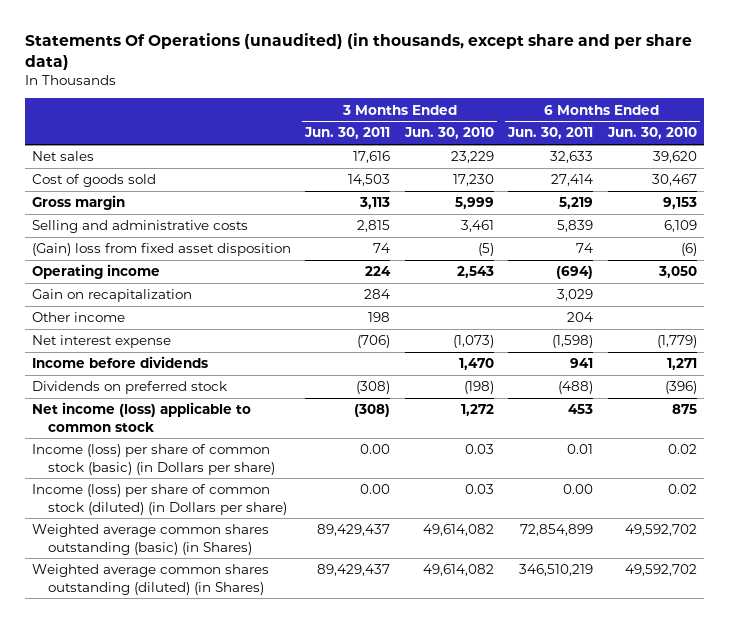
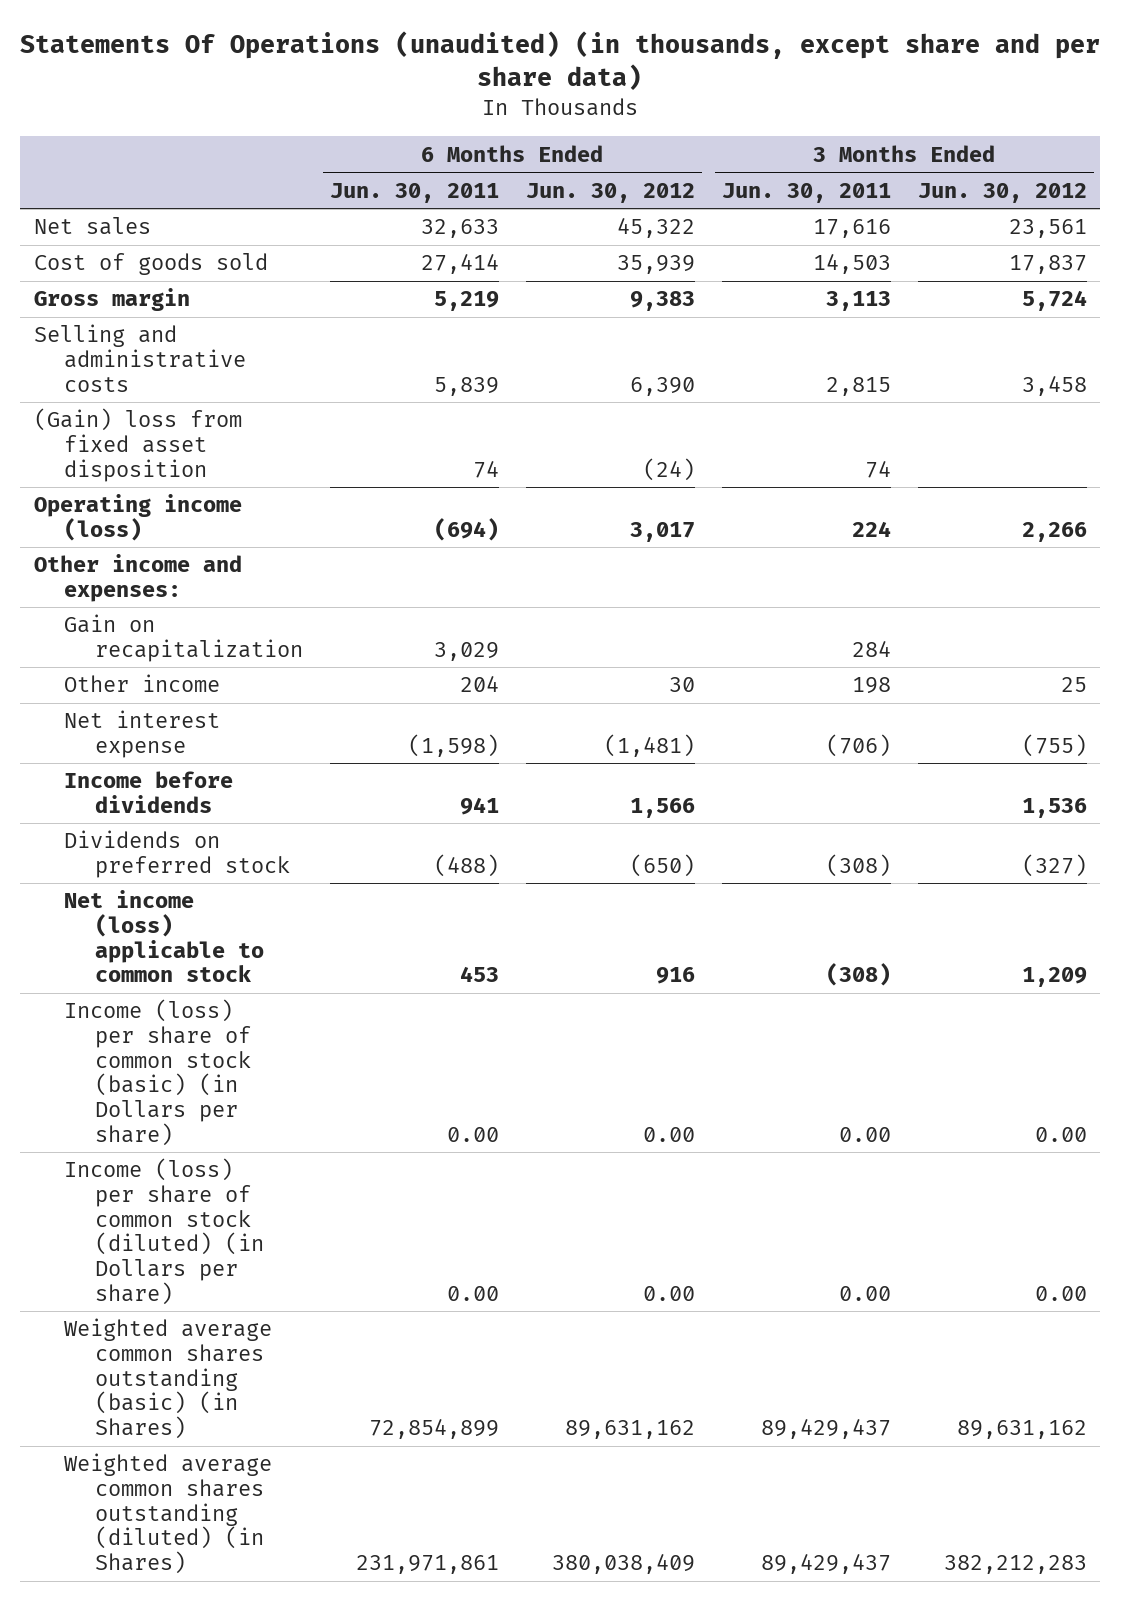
[403,127,494,140] Jun. 30, 2010 -> none
[606,127,697,140] Jun. 30, 2010 -> none
none -> [525,182,695,203] Jun. 30, 2012
none -> [917,182,1087,203] Jun. 30, 2012
[32,264,161,280] Operating income -> [33,494,242,542] Operating income (loss)
none -> [33,554,242,603] Other income and expenses:
[567,444,594,455] 0.01 -> [446,1126,499,1142] 0.00
[519,564,594,577] 346,510,219 -> [355,1555,499,1575] 231,971,861

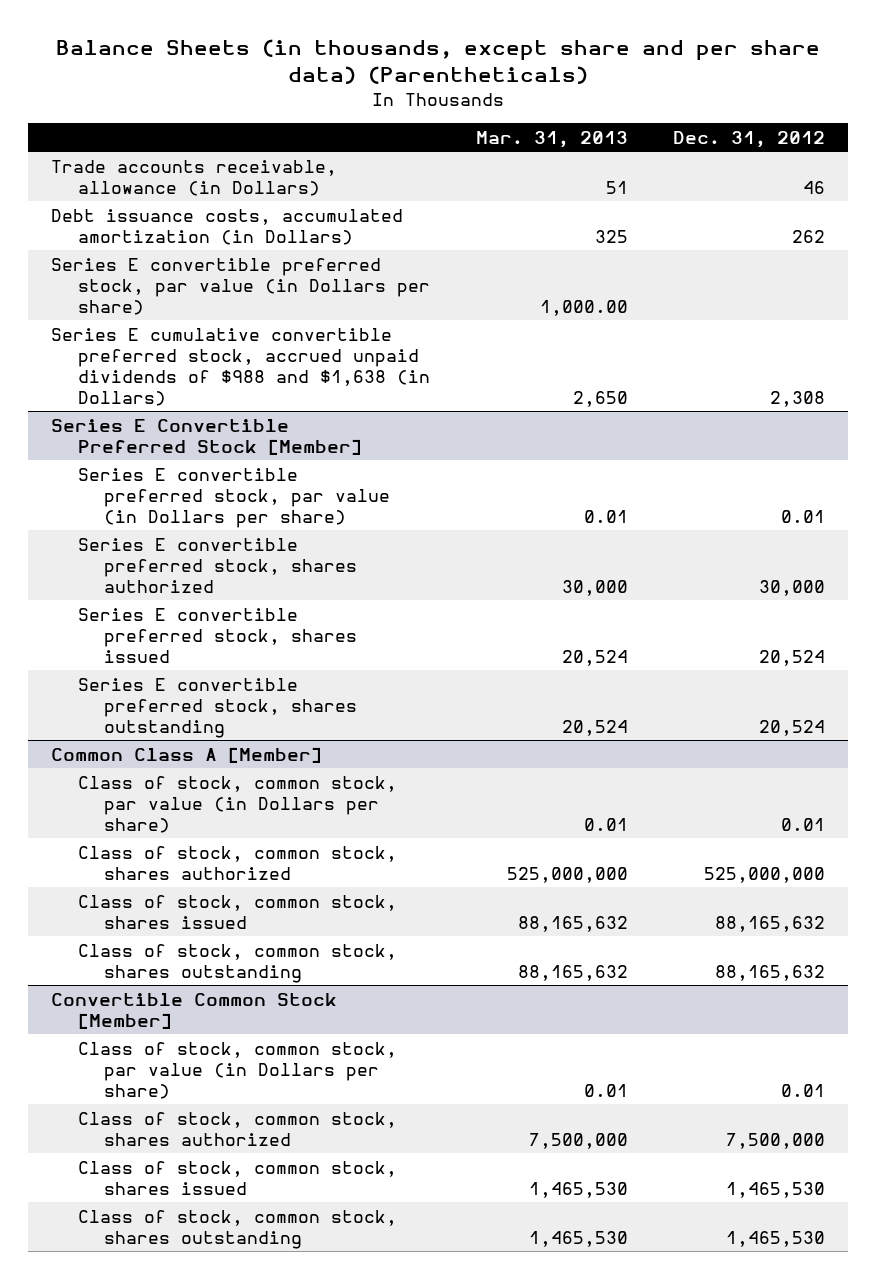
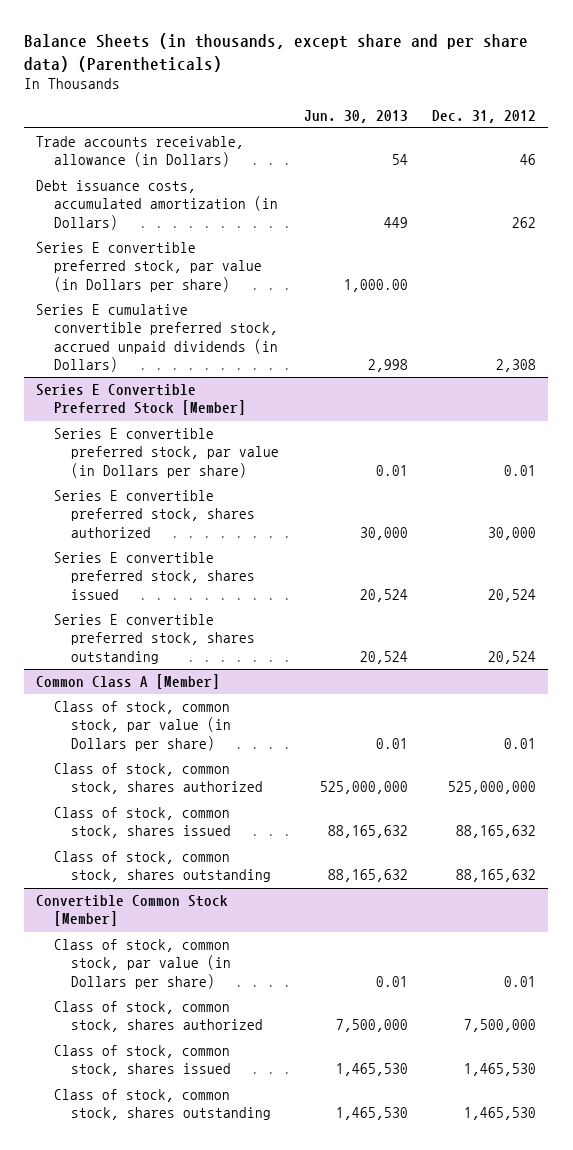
[475,130,628,148] Mar. 31, 2013 -> none
none -> [303,109,408,123] Jun. 30, 2013
[51,327,430,406] Series E cumulative convertible preferred stock, accrued unpaid dividends of $988 and $1,638 (in Dollars) -> [36,304,278,372] Series E cumulative convertible preferred stock, accrued unpaid dividends (in Dollars)

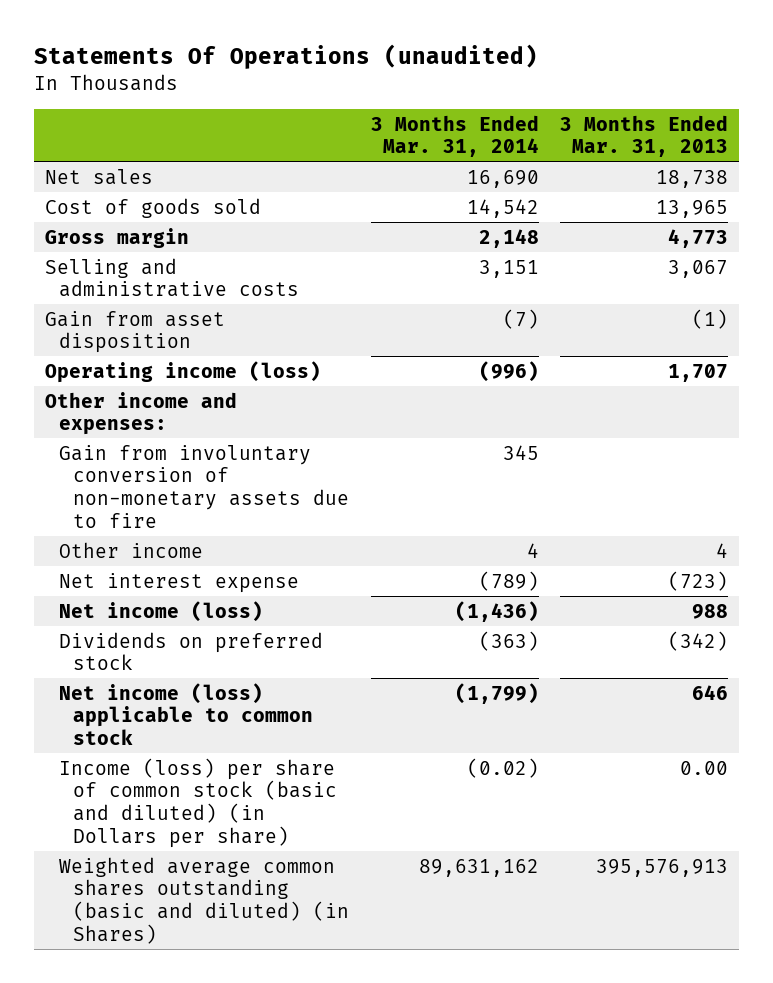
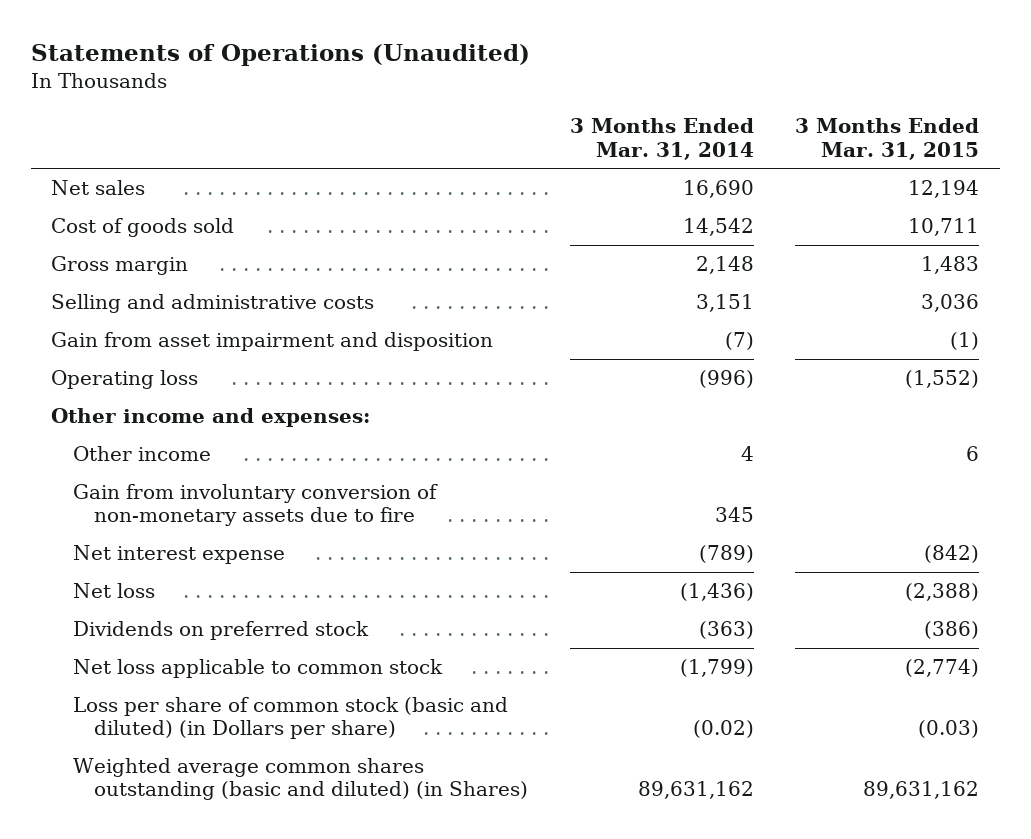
[34,44,539,70] Statements Of Operations (unaudited) -> [30,44,530,67] Statements of Operations (Unaudited)
[560,114,729,158] 3 Months Ended Mar. 31, 2013 -> none
none -> [795,118,980,160] 3 Months Ended Mar. 31, 2015
[45,310,226,354] Gain from asset disposition -> [51,331,494,351] Gain from asset impairment and disposition
[45,360,322,383] Operating income (loss) -> [51,369,199,389] Operating loss
[59,444,350,528] Gain from involuntary conversion of non-monetary assets due to fire -> [72,483,438,527] Gain from involuntary conversion of non-monetary assets due to fire
[59,600,264,622] Net income (loss) -> [72,582,155,598] Net loss
[59,682,314,745] Net income (loss) applicable to common stock -> [72,658,443,678] Net loss applicable to common stock
[59,757,338,848] Income (loss) per share of common stock (basic and diluted) (in Dollars per share) -> [72,696,508,740] Loss per share of common stock (basic and diluted) (in Dollars per share)

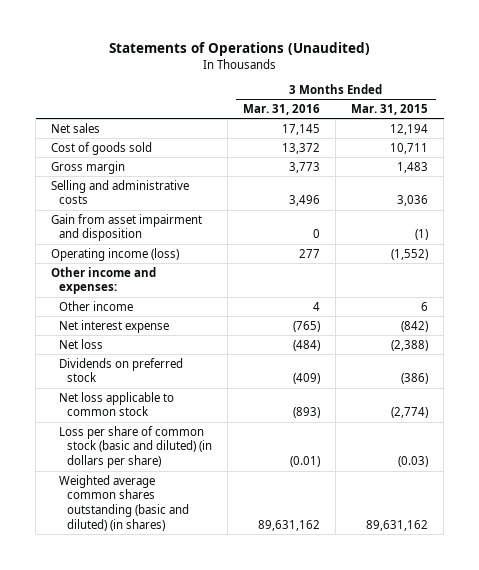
[569,118,754,160] 3 Months Ended Mar. 31, 2014 -> none
none -> [243,103,321,115] Mar. 31, 2016
[51,369,199,389] Operating loss -> [51,247,180,261] Operating income (loss)
[72,483,438,527] Gain from involuntary conversion of non-monetary assets due to fire -> none
[72,696,508,740] Loss per share of common stock (basic and diluted) (in Dollars per share) -> [59,425,213,469] Loss per share of common stock (basic and diluted) (in dollars per share)
[72,757,529,801] Weighted average common shares outstanding (basic and diluted) (in Shares) -> [59,474,190,532] Weighted average common shares outstanding (basic and diluted) (in shares)

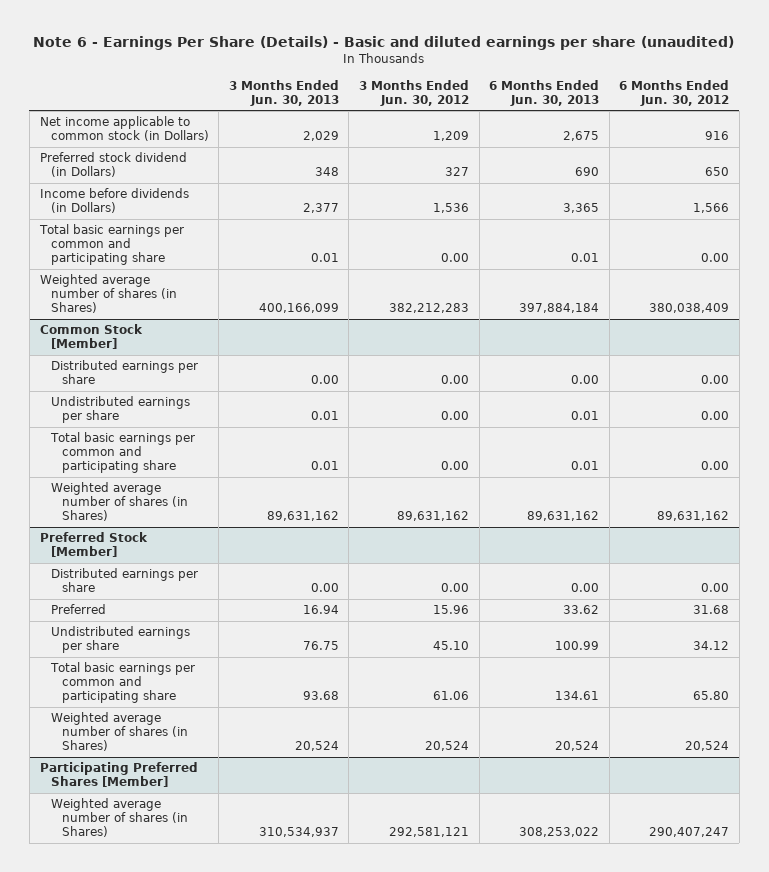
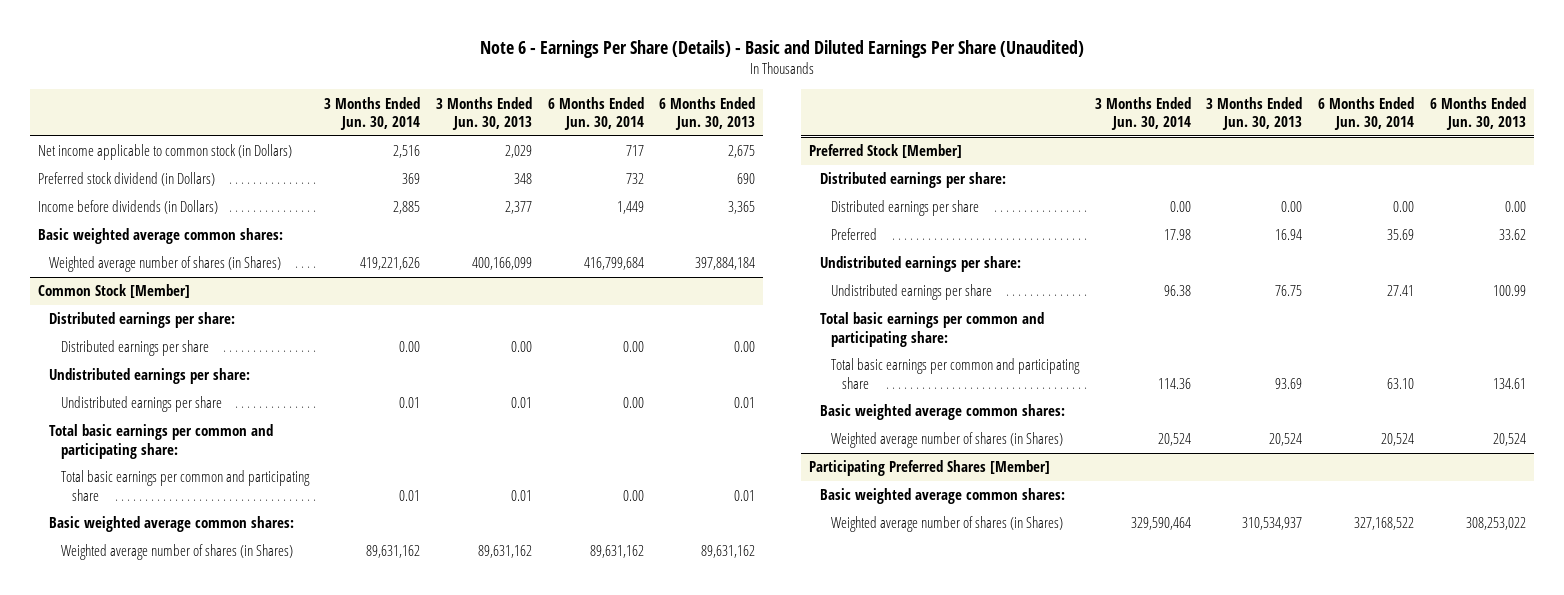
[33,36,735,51] Note 6 - Earnings Per Share (Details) - Basic and diluted earnings per share (unaudited) -> [480,39,1085,58] Note 6 - Earnings Per Share (Details) - Basic and Diluted Earnings Per Share (Unaudited)
[358,79,469,106] 3 Months Ended Jun. 30, 2012 -> none
[619,79,730,106] 6 Months Ended Jun. 30, 2012 -> none
none -> [324,96,421,131] 3 Months Ended Jun. 30, 2014
none -> [547,96,644,131] 6 Months Ended Jun. 30, 2014
[38,224,184,265] Total basic earnings per common and participating share -> none
none -> [38,228,284,245] Basic weighted average common shares:
none -> [49,312,236,329] Distributed earnings per share:
none -> [49,368,251,385] Undistributed earnings per share:
none -> [49,424,274,459] Total basic earnings per common and participating share:
none -> [49,516,295,533] Basic weighted average common shares:
none -> [819,172,1006,189] Distributed earnings per share:
none -> [819,256,1021,273] Undistributed earnings per share:
none -> [819,312,1044,347] Total basic earnings per common and participating share:
[302,690,339,700] 93.68 -> [1275,377,1303,389] 93.69
none -> [819,404,1065,421] Basic weighted average common shares:
none -> [819,488,1065,505] Basic weighted average common shares:

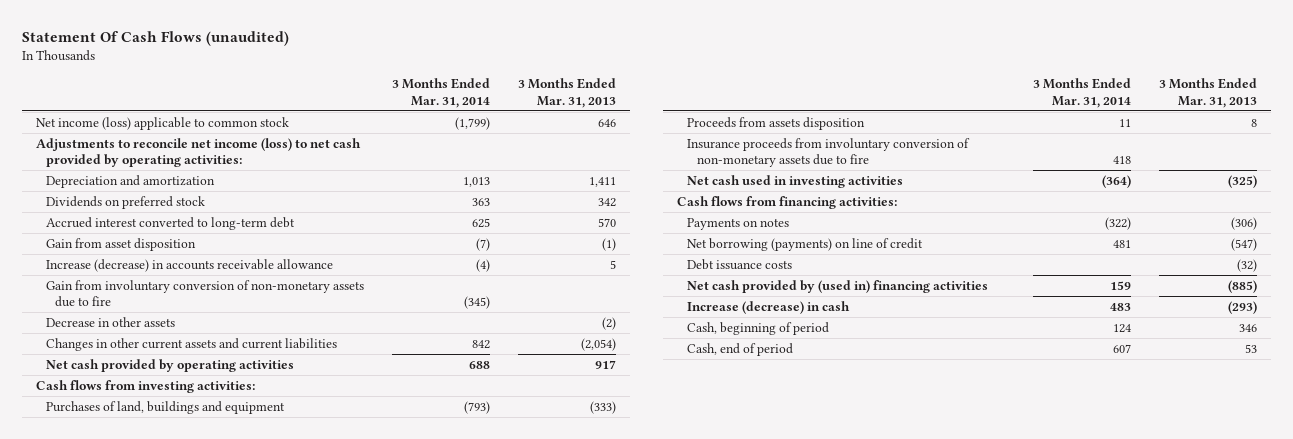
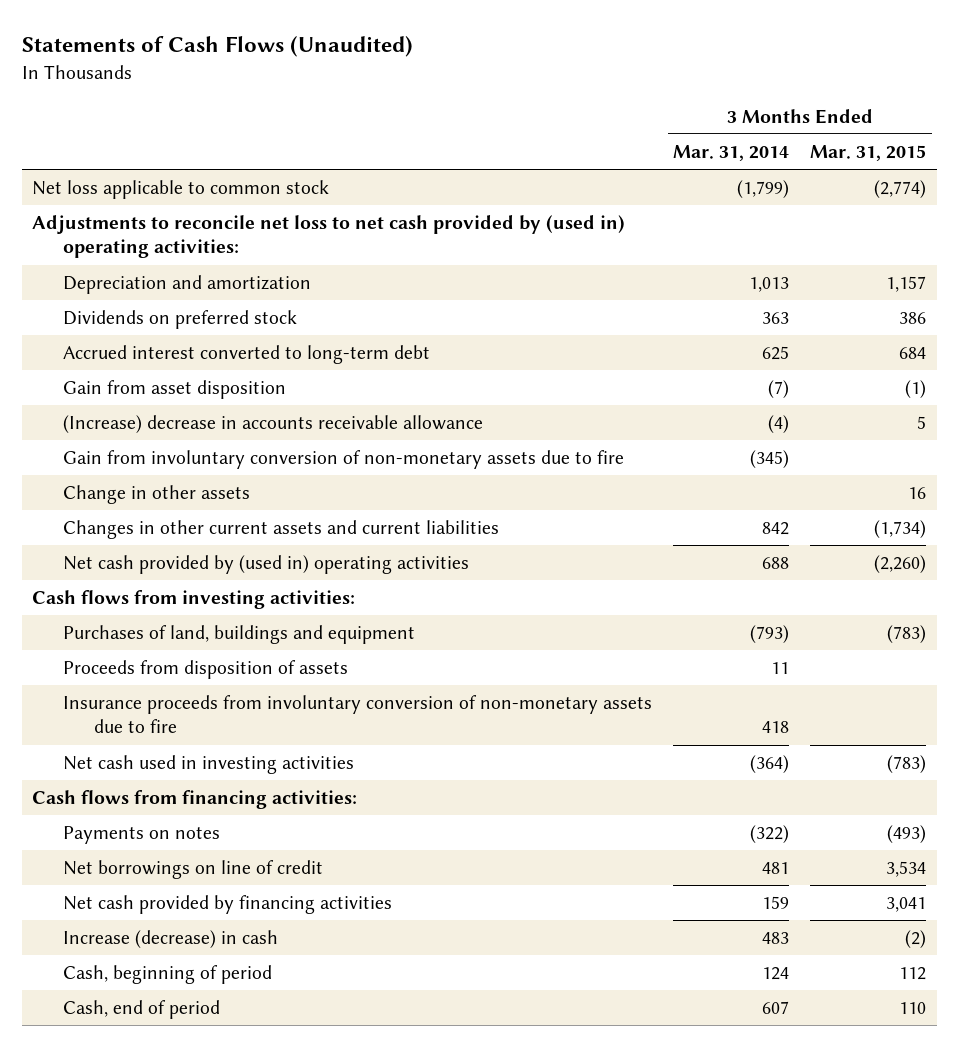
[21,31,289,47] Statement Of Cash Flows (unaudited) -> [21,36,413,58] Statements of Cash Flows (Unaudited)
[517,78,616,108] 3 Months Ended Mar. 31, 2013 -> none
none -> [810,144,927,161] Mar. 31, 2015
[35,116,289,130] Net income (loss) applicable to common stock -> [32,180,330,200] Net loss applicable to common stock
[35,137,361,168] Adjustments to reconcile net income (loss) to net cash provided by operating activities: -> [32,215,626,259] Adjustments to reconcile net loss to net cash provided by (used in) operating activities:
[45,258,333,272] Increase (decrease) in accounts receivable allowance -> [62,415,483,434] (Increase) decrease in accounts receivable allowance
[45,316,175,327] Decrease in other assets -> [62,485,250,505] Change in other assets
[45,358,294,372] Net cash provided by operating activities -> [62,555,469,575] Net cash provided by (used in) operating activities
[686,116,865,130] Proceeds from assets disposition -> [62,660,348,680] Proceeds from disposition of assets
[686,258,792,270] Debt issuance costs -> none
[686,237,923,251] Net borrowing (payments) on line of credit -> [62,860,323,880] Net borrowings on line of credit
[686,279,988,293] Net cash provided by (used in) financing activities -> [62,895,392,915] Net cash provided by financing activities

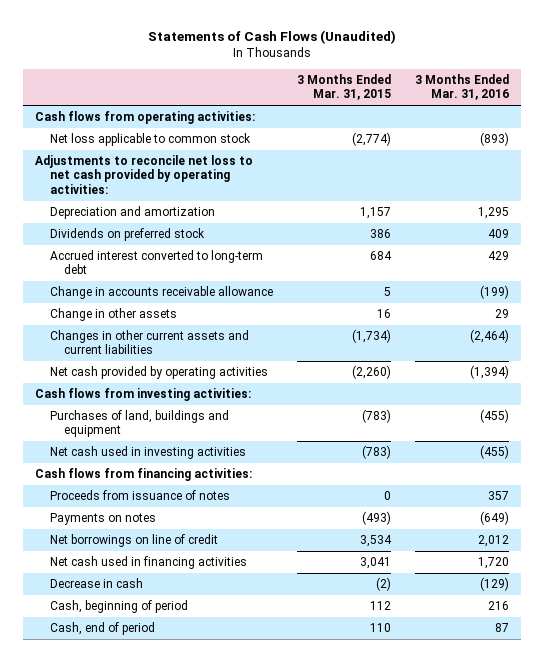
[673,144,790,161] Mar. 31, 2014 -> none
none -> [415,74,510,101] 3 Months Ended Mar. 31, 2016
none -> [35,111,256,125] Cash flows from operating activities:
[32,215,626,259] Adjustments to reconcile net loss to net cash provided by (used in) operating activities: -> [35,155,254,194] Adjustments to reconcile net loss to net cash provided by operating activities:
[62,380,286,400] Gain from asset disposition -> none
[62,450,624,470] Gain from involuntary conversion of non-monetary assets due to fire -> none
[62,415,483,434] (Increase) decrease in accounts receivable allowance -> [49,286,273,300] Change in accounts receivable allowance
[62,555,469,575] Net cash provided by (used in) operating activities -> [49,366,268,380] Net cash provided by operating activities
[62,660,348,680] Proceeds from disposition of assets -> none
[62,695,652,734] Insurance proceeds from involuntary conversion of non-monetary assets due to fire -> none
none -> [49,490,230,501] Proceeds from issuance of notes
[62,895,392,915] Net cash provided by financing activities -> [49,556,247,570] Net cash used in financing activities
[62,930,278,949] Increase (decrease) in cash -> [49,578,143,589] Decrease in cash

